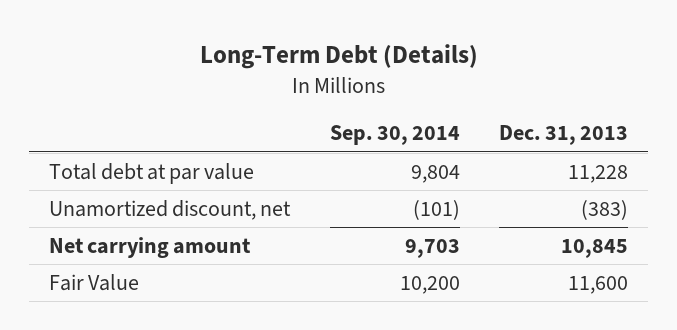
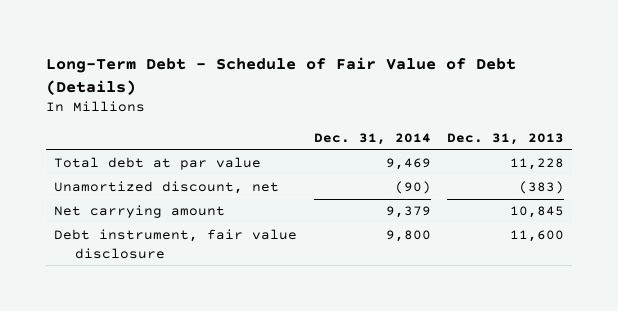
[199,44,478,70] Long-Term Debt (Details) -> [46,56,517,95] Long-Term Debt - Schedule of Fair Value of Debt (Details)
[329,125,460,146] Sep. 30, 2014 -> none
none -> [313,133,431,146] Dec. 31, 2014
[48,273,139,291] Fair Value -> [54,229,298,259] Debt instrument, fair value disclosure

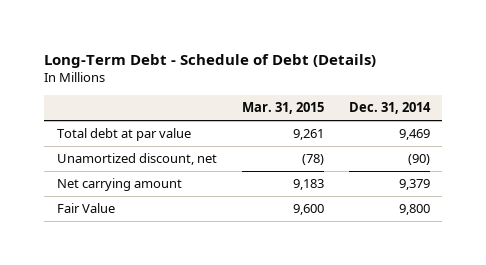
[46,56,517,95] Long-Term Debt - Schedule of Fair Value of Debt (Details) -> [44,53,377,68] Long-Term Debt - Schedule of Debt (Details)
[446,133,564,146] Dec. 31, 2013 -> none
none -> [241,102,324,115] Mar. 31, 2015
[54,229,298,259] Debt instrument, fair value disclosure -> [56,203,115,214] Fair Value

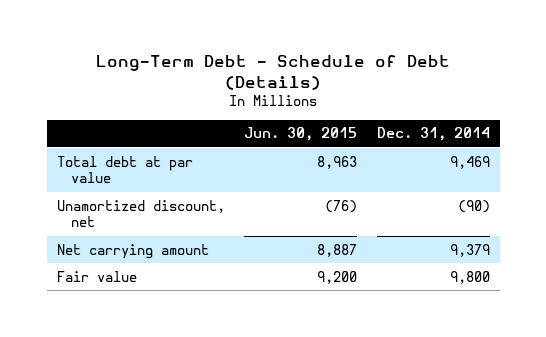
[241,102,324,115] Mar. 31, 2015 -> none
none -> [244,127,358,142] Jun. 30, 2015
[56,203,115,214] Fair Value -> [56,270,137,282] Fair value

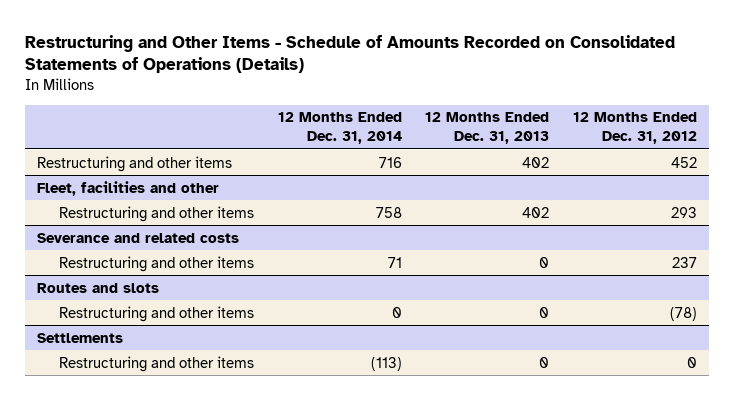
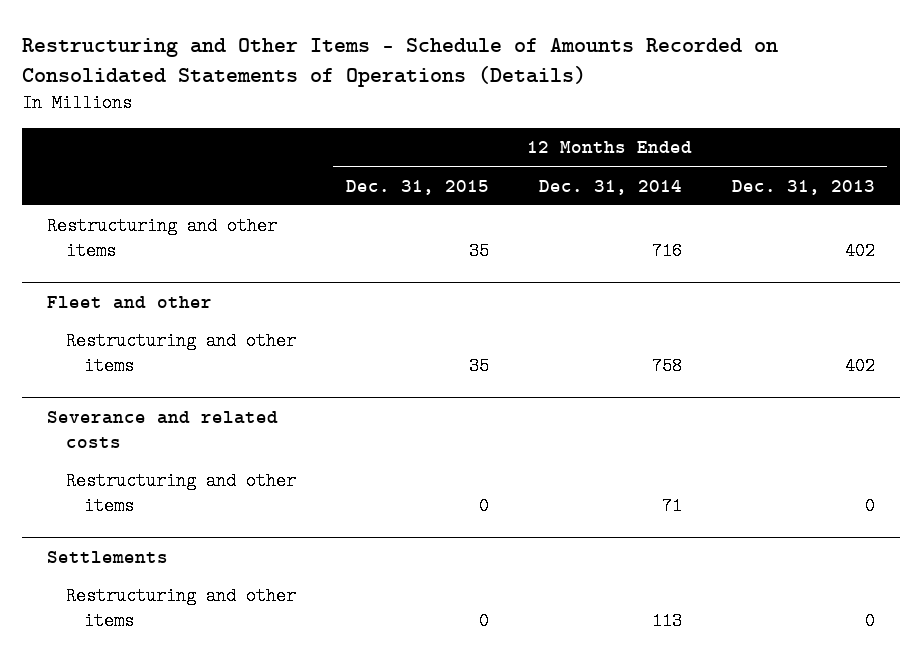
[573,112,698,144] 12 Months Ended Dec. 31, 2012 -> none
none -> [345,179,489,195] Dec. 31, 2015
[37,180,220,196] Fleet, facilities and other -> [46,295,212,309] Fleet and other
[37,282,160,293] Routes and slots -> none
[58,305,254,322] Restructuring and other items -> none
[370,356,402,371] (113) -> [651,612,682,631] 113

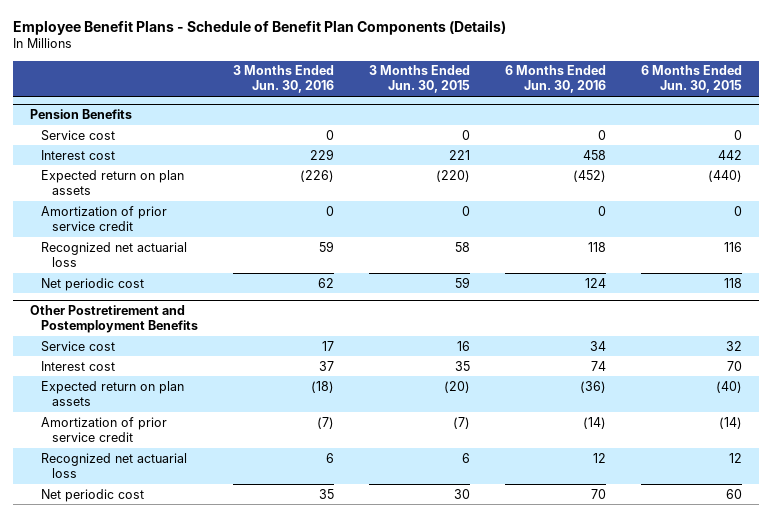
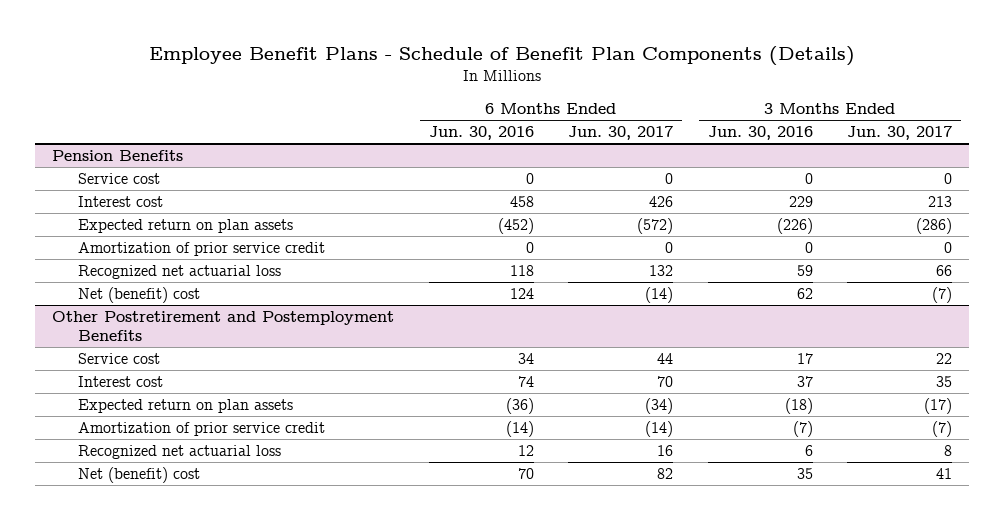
[368,65,470,94] 3 Months Ended Jun. 30, 2015 -> none
[640,65,742,94] 6 Months Ended Jun. 30, 2015 -> none
none -> [568,126,674,141] Jun. 30, 2017
none -> [846,126,952,141] Jun. 30, 2017
[41,277,145,291] Net periodic cost -> [77,286,200,303] Net (benefit) cost
[41,488,145,502] Net periodic cost -> [77,466,200,483] Net (benefit) cost

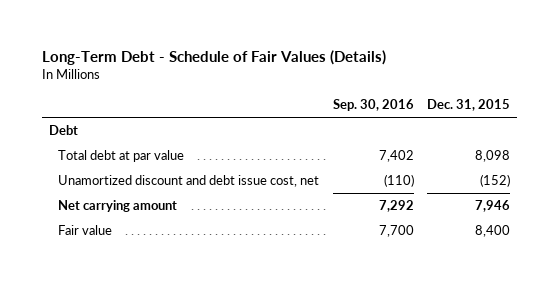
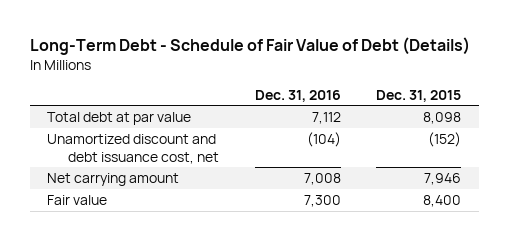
[42,50,387,66] Long-Term Debt - Schedule of Fair Values (Details) -> [29,37,470,56] Long-Term Debt - Schedule of Fair Value of Debt (Details)
[332,99,414,112] Sep. 30, 2016 -> none
none -> [254,89,341,102] Dec. 31, 2016
[48,125,78,136] Debt -> none
[58,175,320,188] Unamortized discount and debt issue cost, net -> [47,133,220,164] Unamortized discount and debt issuance cost, net

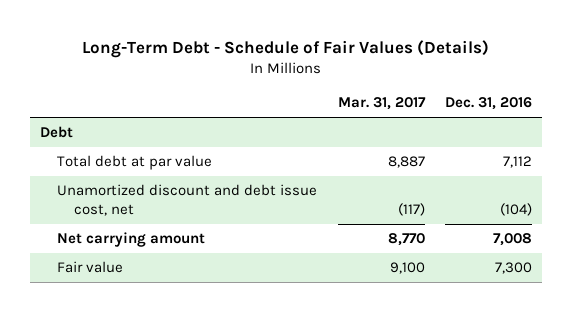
[29,37,470,56] Long-Term Debt - Schedule of Fair Value of Debt (Details) -> [82,40,490,59] Long-Term Debt - Schedule of Fair Values (Details)
[376,89,462,102] Dec. 31, 2015 -> none
none -> [337,97,426,111] Mar. 31, 2017
none -> [40,126,74,139] Debt
[47,133,220,164] Unamortized discount and debt issuance cost, net -> [57,184,318,216] Unamortized discount and debt issue cost, net

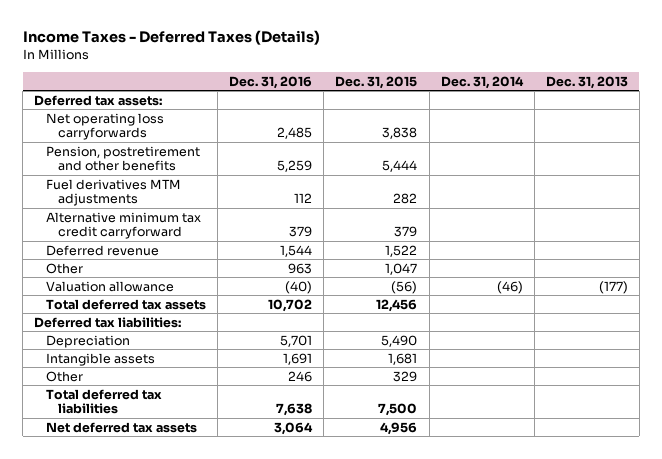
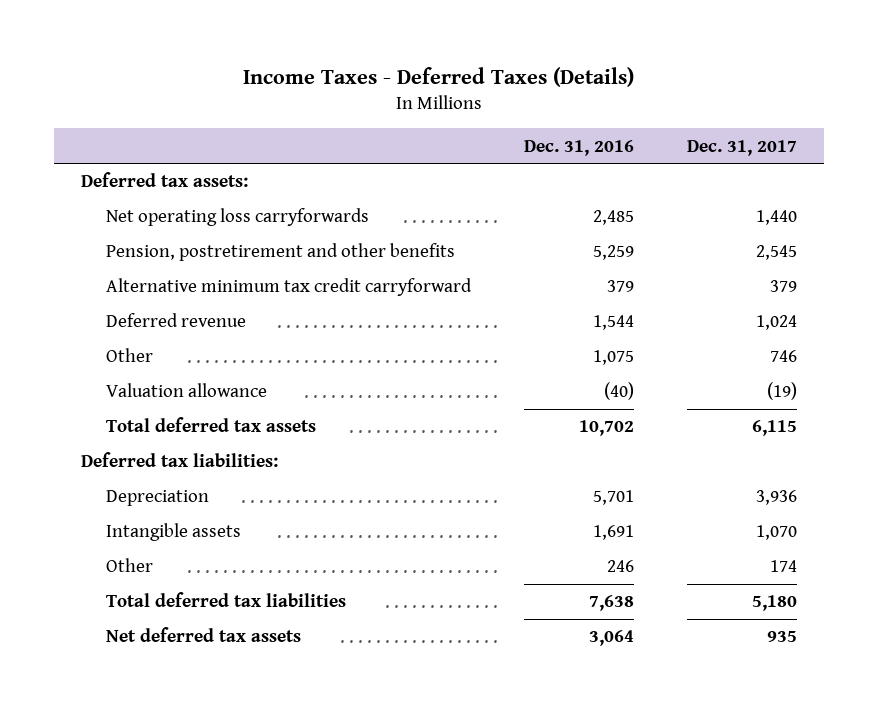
[335,75,418,89] Dec. 31, 2015 -> none
[440,75,524,89] Dec. 31, 2014 -> none
[545,75,628,89] Dec. 31, 2013 -> none
none -> [687,139,798,156] Dec. 31, 2017
[46,178,182,207] Fuel derivatives MTM adjustments -> none
[288,262,313,274] 963 -> [593,350,635,366] 1,075

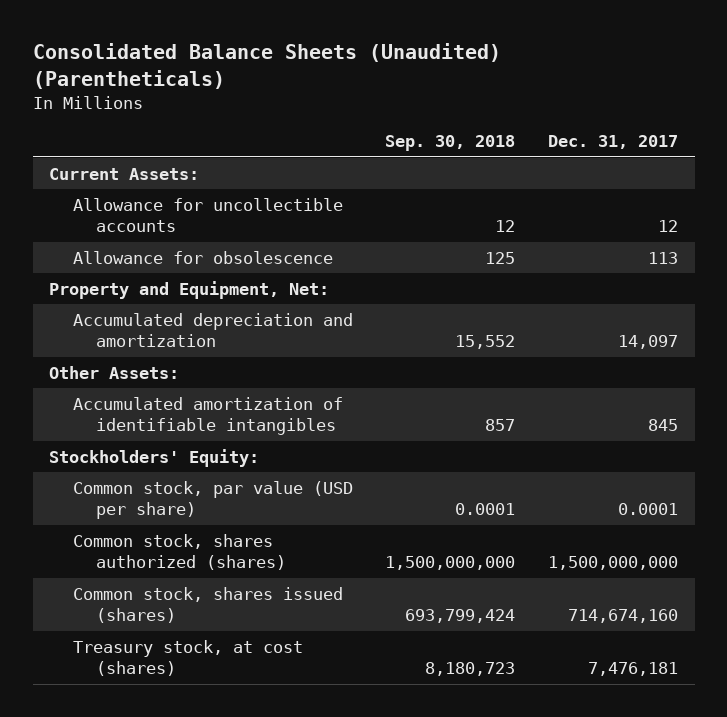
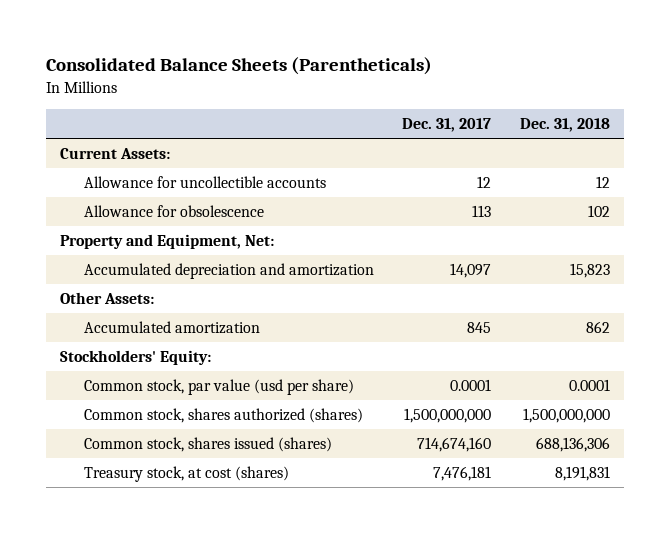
[32,43,501,89] Consolidated Balance Sheets (Unaudited) (Parentheticals) -> [46,57,433,76] Consolidated Balance Sheets (Parentheticals)
[385,135,516,152] Sep. 30, 2018 -> none
none -> [519,118,610,133] Dec. 31, 2018
[72,396,343,436] Accumulated amortization of identifiable intangibles -> [83,320,260,334] Accumulated amortization
[72,480,353,520] Common stock, par value (USD per share) -> [83,378,354,395] Common stock, par value (usd per share)

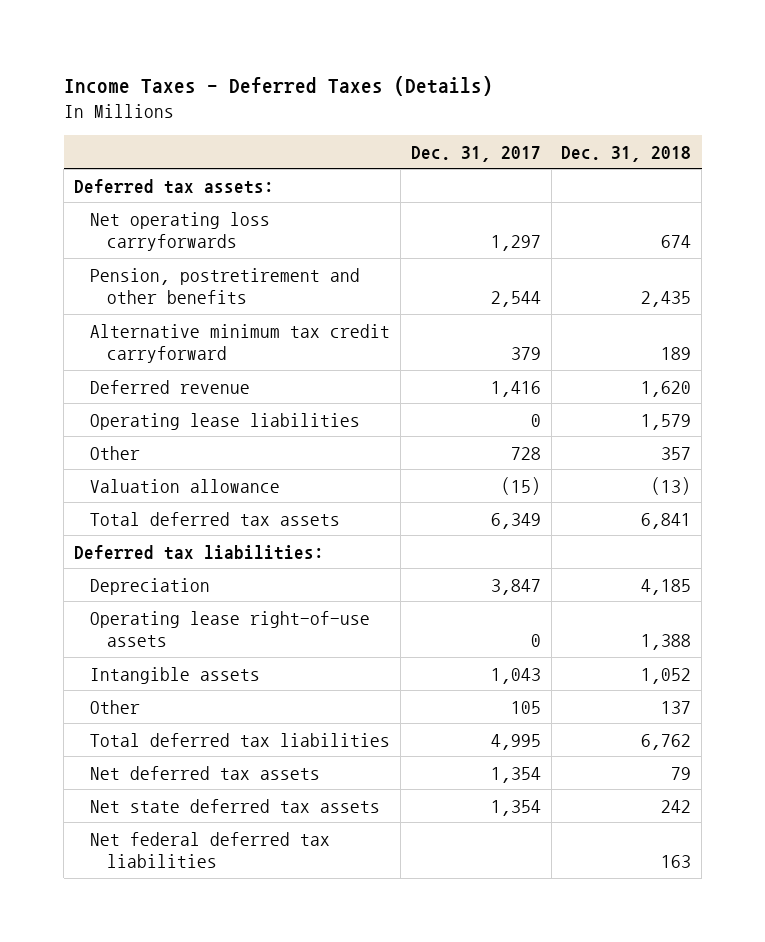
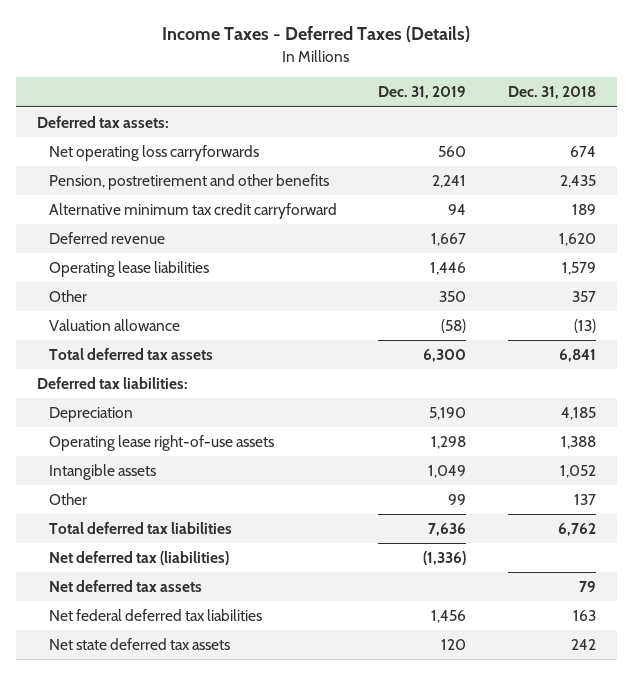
[410,145,541,162] Dec. 31, 2017 -> none
none -> [378,86,467,100] Dec. 31, 2019
none -> [48,551,229,566] Net deferred tax (liabilities)
[90,798,381,813] Net state deferred tax assets -> [48,638,230,651] Net state deferred tax assets

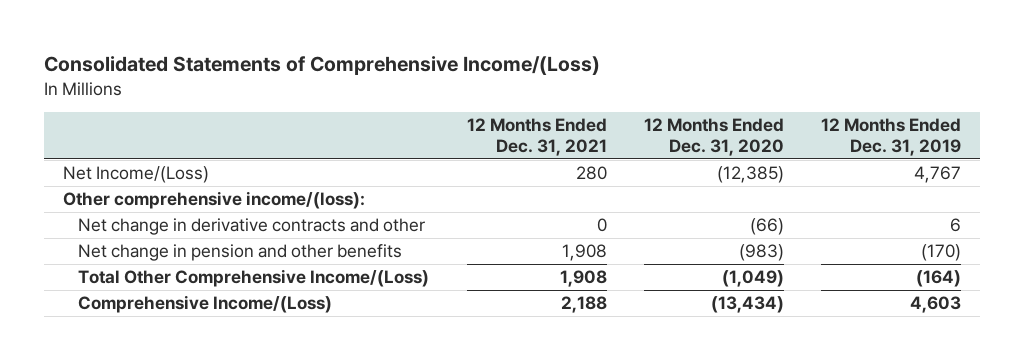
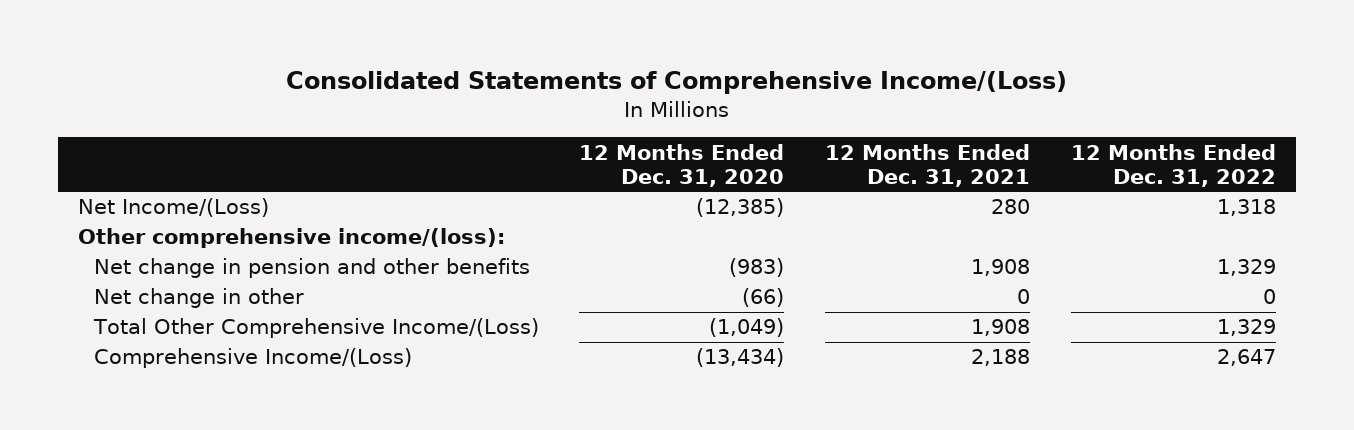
[821,117,962,157] 12 Months Ended Dec. 31, 2019 -> none
none -> [1070,143,1276,187] 12 Months Ended Dec. 31, 2022
[78,217,426,235] Net change in derivative contracts and other -> none
none -> [93,288,304,309] Net change in other

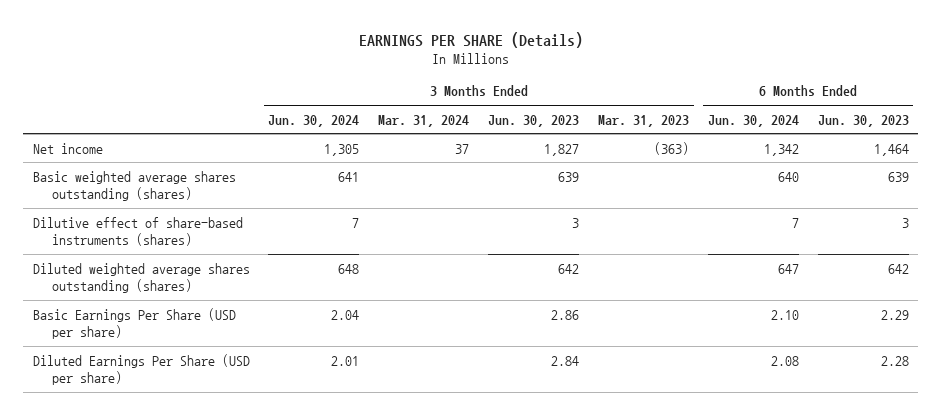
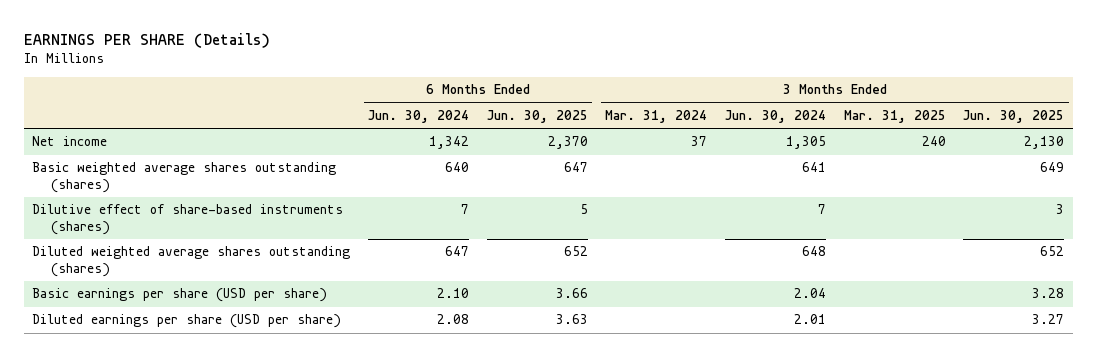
[488,114,580,127] Jun. 30, 2023 -> none
[598,114,690,127] Mar. 31, 2023 -> none
[817,114,909,127] Jun. 30, 2023 -> none
none -> [486,110,588,124] Jun. 30, 2025
none -> [843,110,946,124] Mar. 31, 2025
none -> [963,110,1065,124] Jun. 30, 2025
[32,307,236,340] Basic Earnings Per Share (USD per share) -> [32,288,328,303] Basic earnings per share (USD per share)
[32,353,250,386] Diluted Earnings Per Share (USD per share) -> [32,314,342,329] Diluted earnings per share (USD per share)

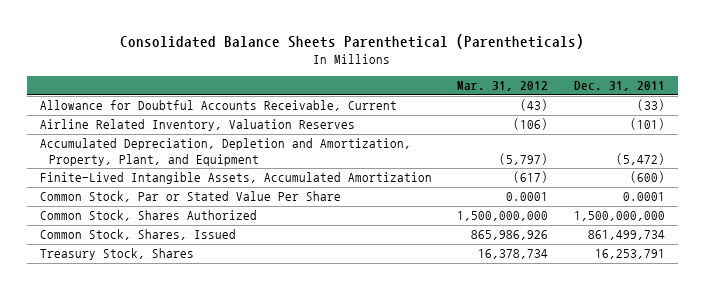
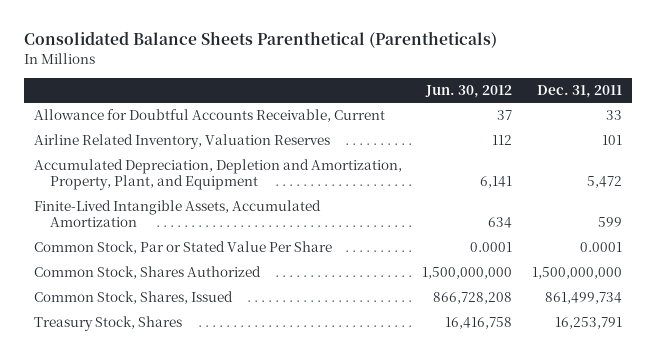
[457,81,549,92] Mar. 31, 2012 -> none
none -> [425,84,513,98] Jun. 30, 2012
[637,99,666,112] (33) -> [606,110,623,121] 33
[630,118,666,131] (101) -> [602,135,623,146] 101
[616,152,666,165] (5,472) -> [587,176,623,189] 5,472
[630,171,666,184] (600) -> [598,217,623,228] 599

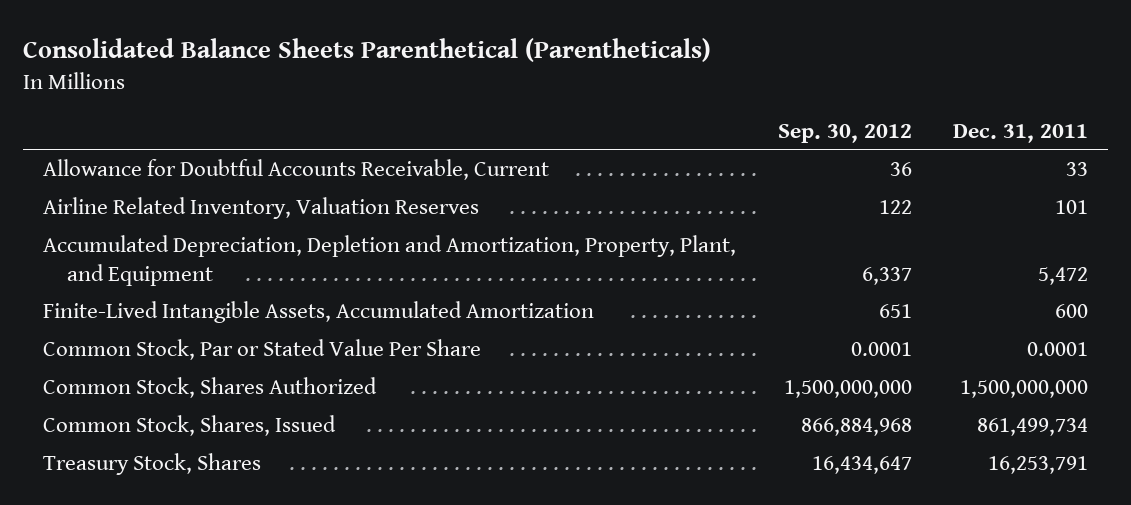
[425,84,513,98] Jun. 30, 2012 -> none
none -> [777,123,912,143] Sep. 30, 2012
[598,217,623,228] 599 -> [1054,303,1088,318] 600

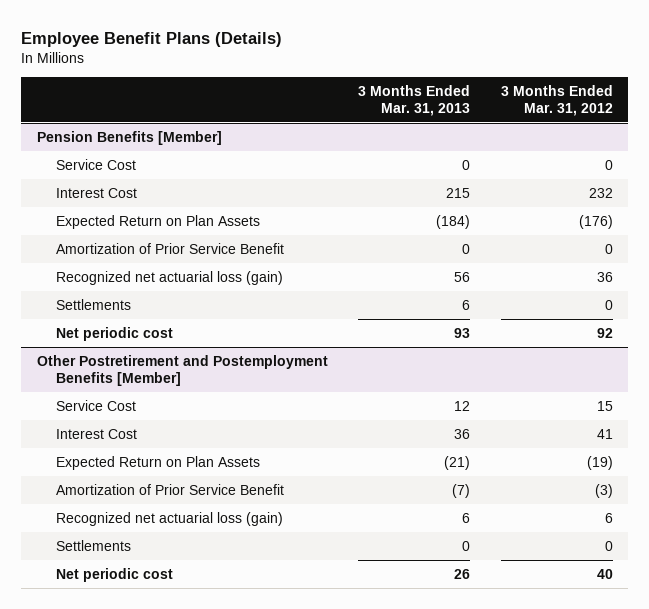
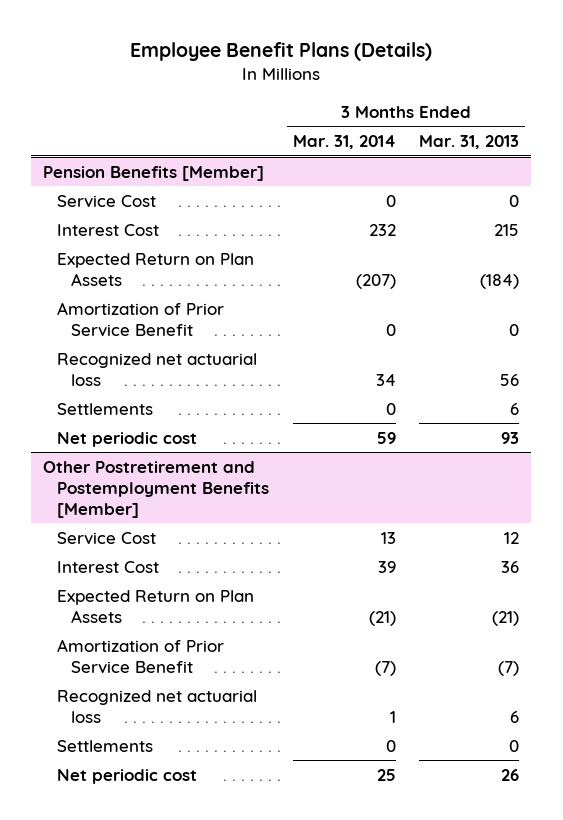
[500,84,613,116] 3 Months Ended Mar. 31, 2012 -> none
none -> [292,135,396,150] Mar. 31, 2014
[56,270,284,285] Recognized net actuarial loss (gain) -> [56,352,257,386] Recognized net actuarial loss
[56,511,284,526] Recognized net actuarial loss (gain) -> [56,689,257,723] Recognized net actuarial loss

